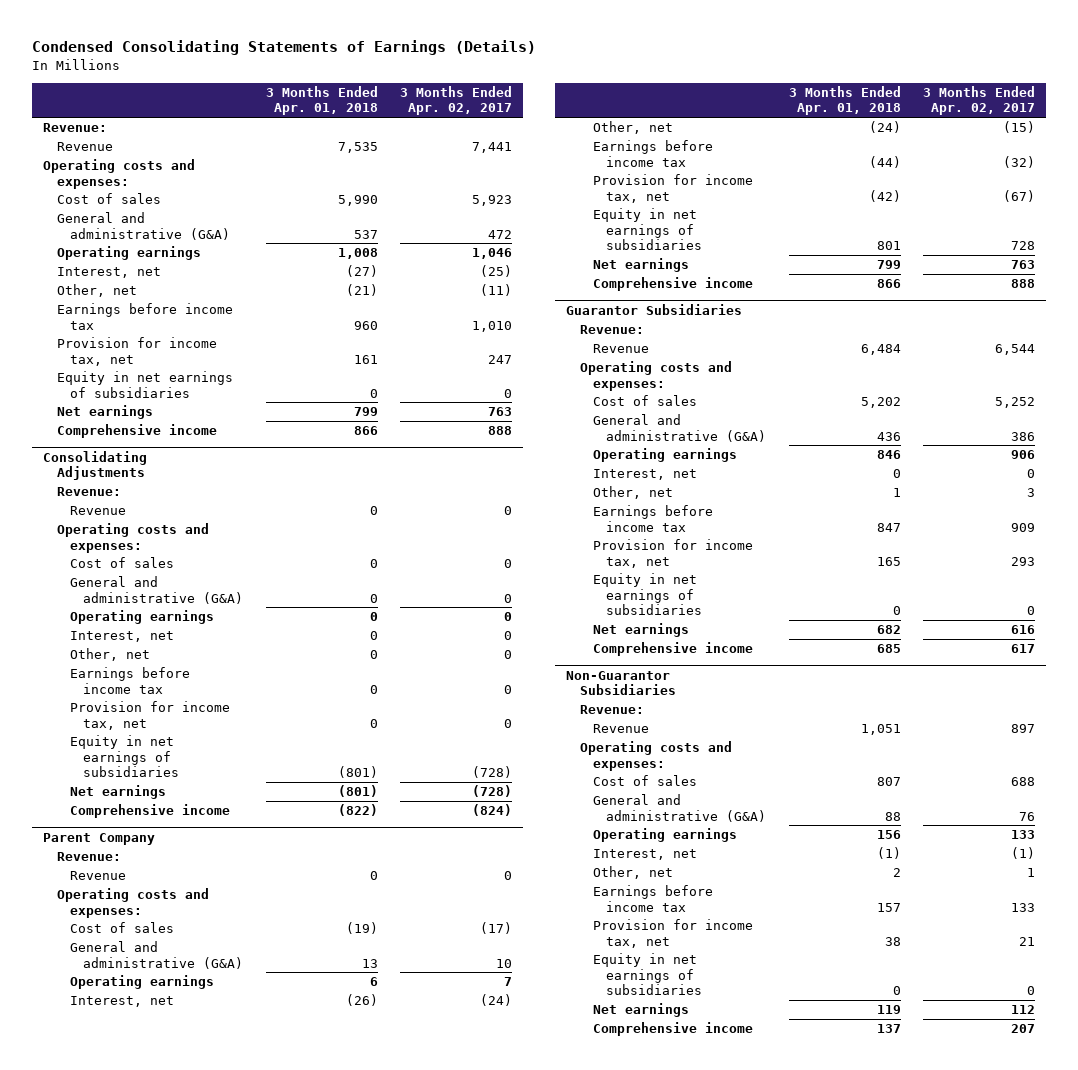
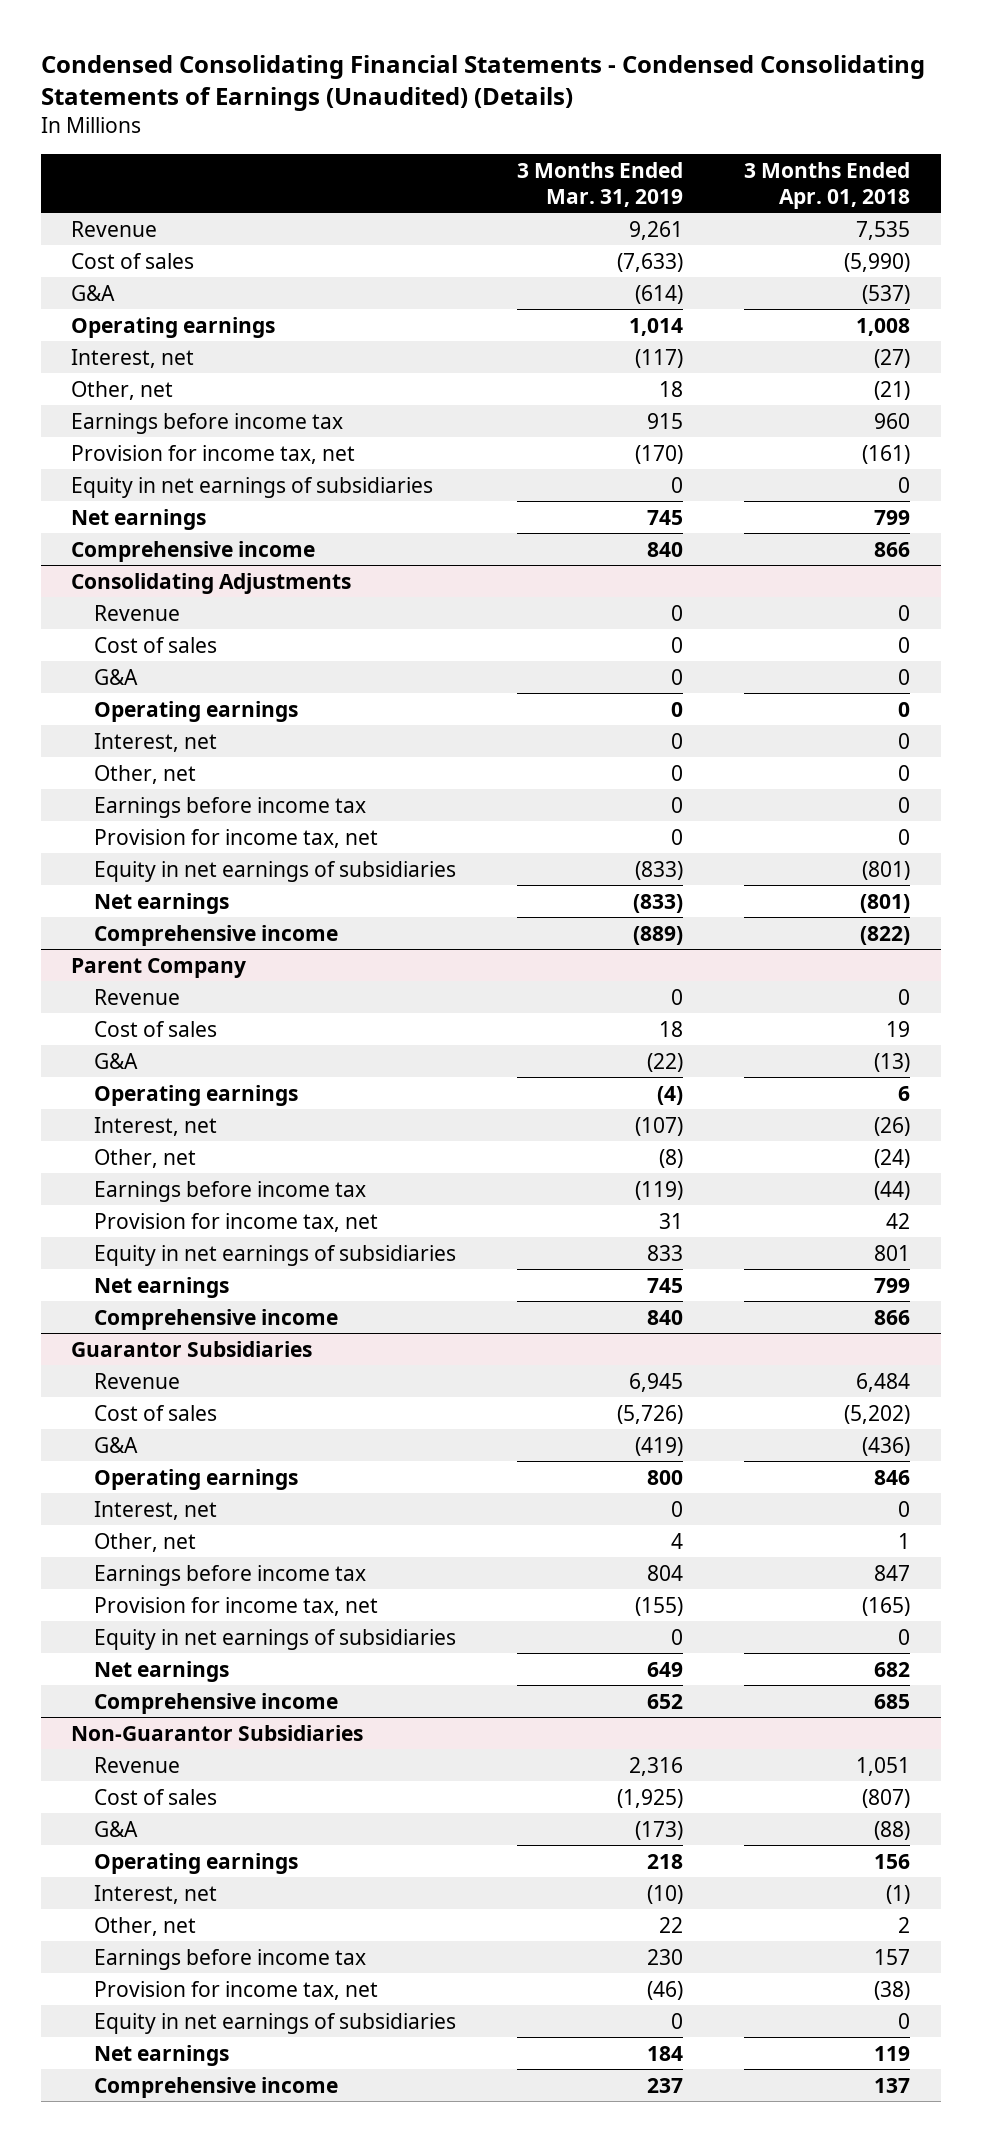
[32,40,537,56] Condensed Consolidating Statements of Earnings (Details) -> [40,54,925,112] Condensed Consolidating Financial Statements - Condensed Consolidating Statements of Earnings (Unaudited) (Details)
[399,86,512,116] 3 Months Ended Apr. 02, 2017 -> none
none -> [516,161,683,207] 3 Months Ended Mar. 31, 2019
[43,123,108,133] Revenue: -> none
[43,159,196,189] Operating costs and expenses: -> none
[337,195,378,207] 5,990 -> [844,252,911,272] (5,990)
[56,212,231,240] General and administrative (G&A) -> [71,284,116,301] G&A
[353,229,378,239] 537 -> [862,284,911,304] (537)
[353,354,378,364] 161 -> [862,444,911,464] (161)
[56,487,121,497] Revenue: -> none
[56,523,209,553] Operating costs and expenses: -> none
[70,576,244,604] General and administrative (G&A) -> [93,668,138,685] G&A
[56,852,121,862] Revenue: -> none
[56,888,209,918] Operating costs and expenses: -> none
[345,922,378,935] (19) -> [886,1020,911,1037] 19
[70,941,244,969] General and administrative (G&A) -> [93,1052,138,1069] G&A
[361,958,378,968] 13 -> [874,1052,911,1072] (13)
[868,189,901,202] (42) -> [886,1212,911,1229] 42
[579,325,644,335] Revenue: -> none
[579,361,732,391] Operating costs and expenses: -> none
[860,397,901,409] 5,202 -> [844,1404,911,1424] (5,202)
[593,414,767,442] General and administrative (G&A) -> [93,1436,138,1453] G&A
[876,431,901,441] 436 -> [862,1436,911,1456] (436)
[876,556,901,566] 165 -> [862,1596,911,1616] (165)
[579,705,644,715] Revenue: -> none
[579,741,732,771] Operating costs and expenses: -> none
[876,777,901,787] 807 -> [862,1788,911,1808] (807)
[593,794,767,822] General and administrative (G&A) -> [93,1820,138,1837] G&A
[884,811,901,821] 88 -> [874,1820,911,1840] (88)
[884,936,901,946] 38 -> [874,1980,911,2000] (38)

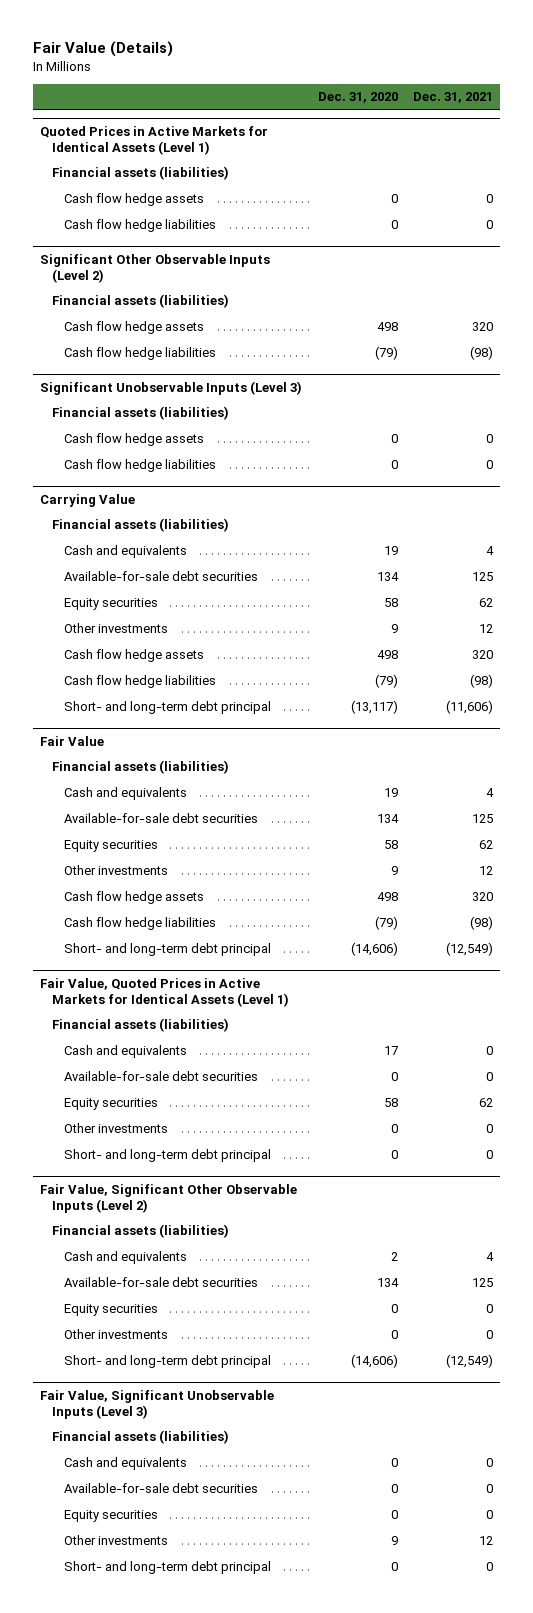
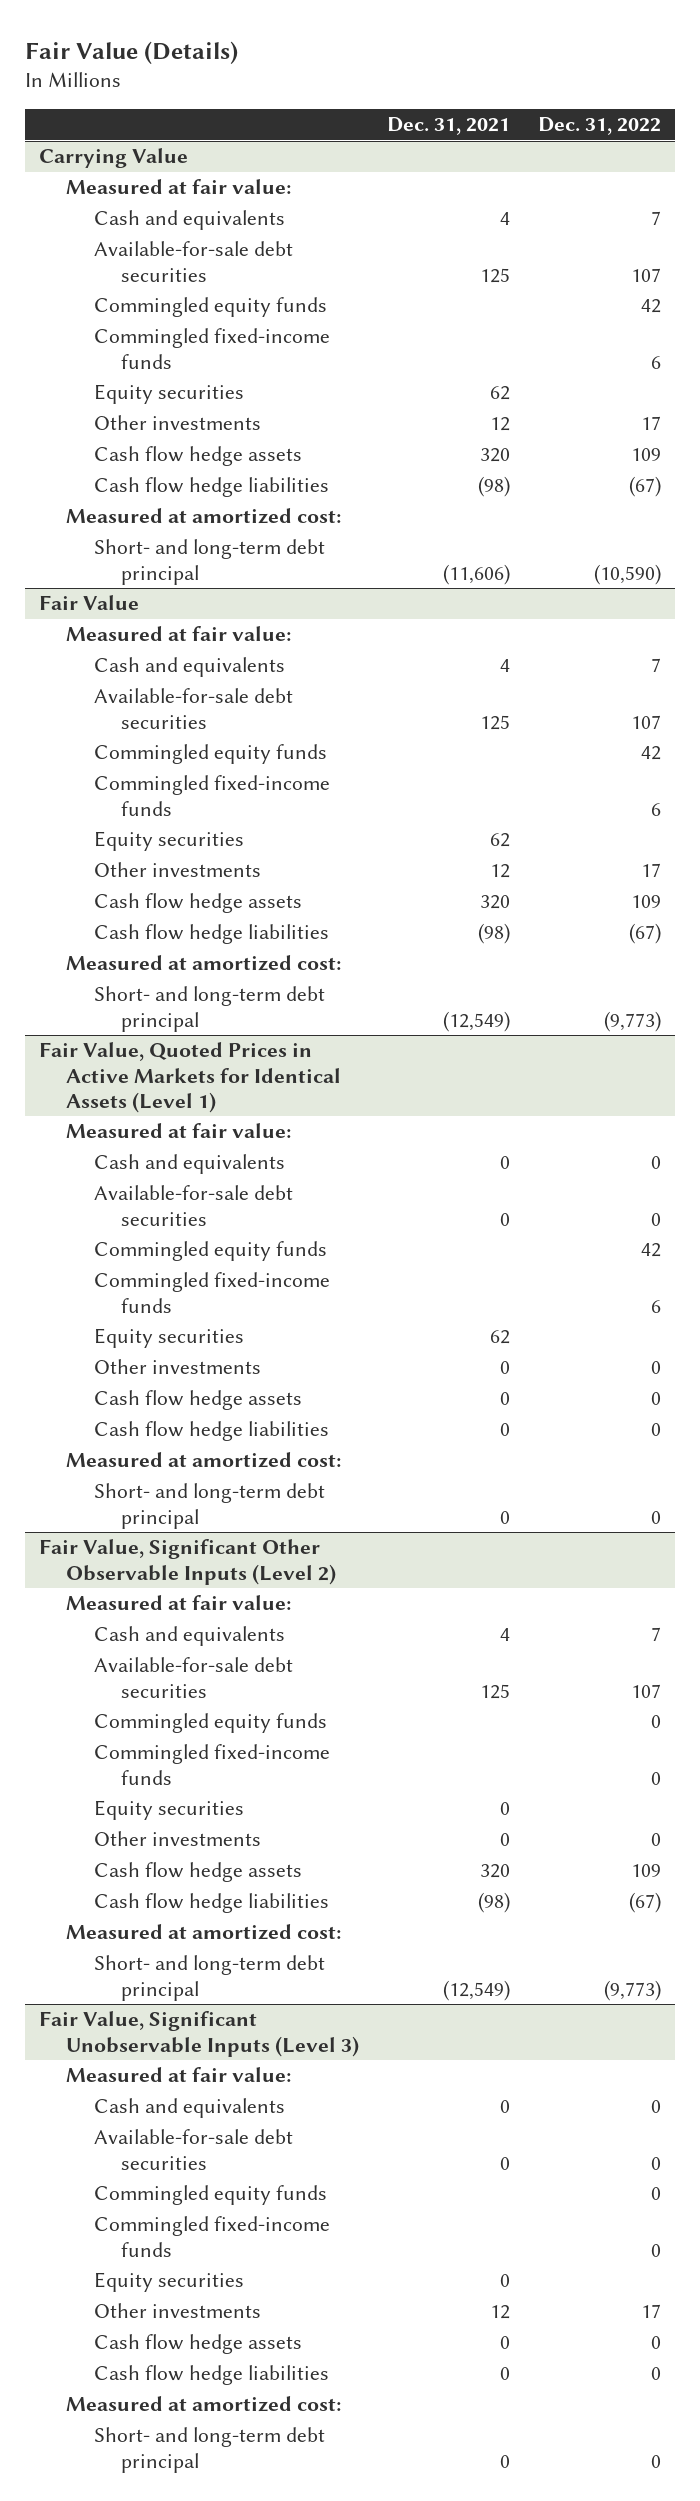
[317,92,398,104] Dec. 31, 2020 -> none
none -> [538,117,662,136] Dec. 31, 2022
[40,125,269,155] Quoted Prices in Active Markets for Identical Assets (Level 1) -> none
[52,166,230,181] Financial assets (liabilities) -> none
[64,193,205,207] Cash flow hedge assets -> none
[64,219,217,233] Cash flow hedge liabilities -> none
[40,253,271,283] Significant Other Observable Inputs (Level 2) -> none
[52,294,230,309] Financial assets (liabilities) -> none
[64,321,205,335] Cash flow hedge assets -> none
[64,347,217,361] Cash flow hedge liabilities -> none
[40,380,303,395] Significant Unobservable Inputs (Level 3) -> none
[52,406,230,421] Financial assets (liabilities) -> none
[64,433,205,447] Cash flow hedge assets -> none
[64,459,217,473] Cash flow hedge liabilities -> none
[52,518,230,533] Financial assets (liabilities) -> none
none -> [66,179,292,195] Measured at fair value:
none -> [93,297,327,318] Commingled equity funds
none -> [93,328,330,369] Commingled fixed-income funds
none -> [66,508,342,525] Measured at amortized cost:
[52,760,230,775] Financial assets (liabilities) -> none
none -> [66,626,292,642] Measured at fair value:
none -> [93,744,327,765] Commingled equity funds
none -> [93,775,330,816] Commingled fixed-income funds
none -> [66,955,342,972] Measured at amortized cost:
[52,1018,230,1033] Financial assets (liabilities) -> none
none -> [66,1123,292,1139] Measured at fair value:
none -> [93,1241,327,1262] Commingled equity funds
none -> [93,1272,330,1313] Commingled fixed-income funds
none -> [93,1390,302,1411] Cash flow hedge assets
none -> [93,1421,329,1442] Cash flow hedge liabilities
none -> [66,1452,342,1469] Measured at amortized cost:
[52,1224,230,1239] Financial assets (liabilities) -> none
none -> [66,1595,292,1611] Measured at fair value:
none -> [93,1713,327,1734] Commingled equity funds
none -> [93,1744,330,1785] Commingled fixed-income funds
none -> [93,1862,302,1883] Cash flow hedge assets
none -> [93,1893,329,1914] Cash flow hedge liabilities
none -> [66,1924,342,1941] Measured at amortized cost:
[52,1430,230,1445] Financial assets (liabilities) -> none
none -> [66,2067,292,2083] Measured at fair value:
none -> [93,2185,327,2206] Commingled equity funds
none -> [93,2216,330,2257] Commingled fixed-income funds
none -> [93,2334,302,2355] Cash flow hedge assets
none -> [93,2365,329,2386] Cash flow hedge liabilities
none -> [66,2396,342,2413] Measured at amortized cost:

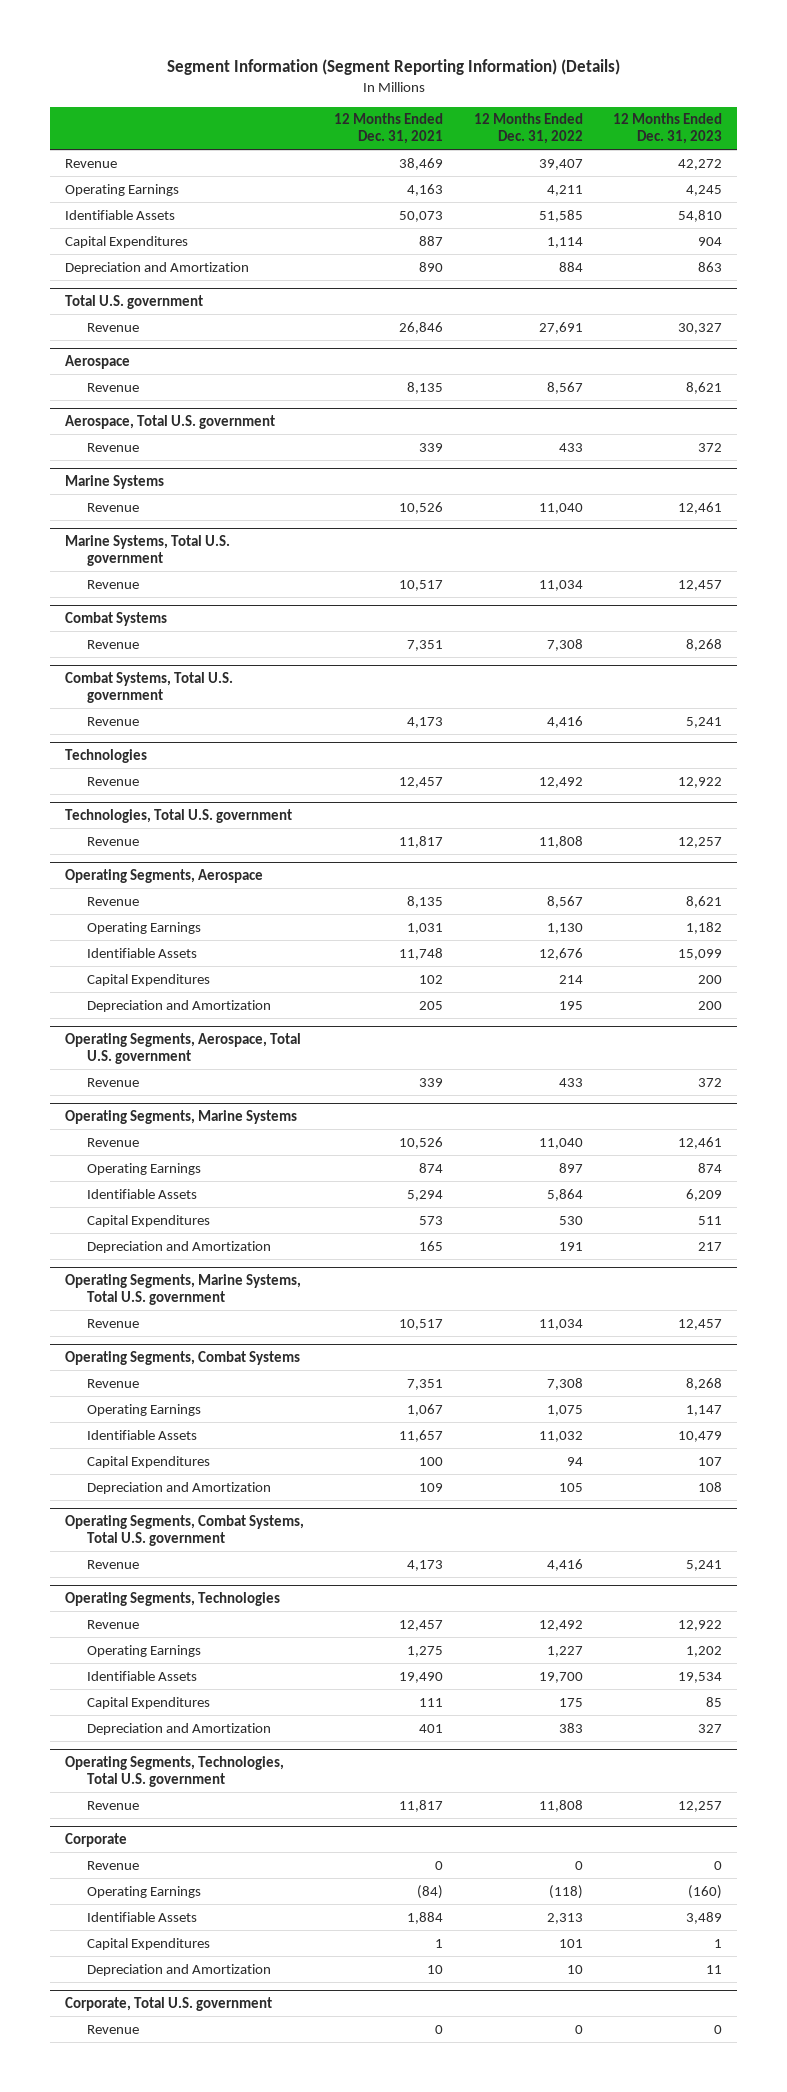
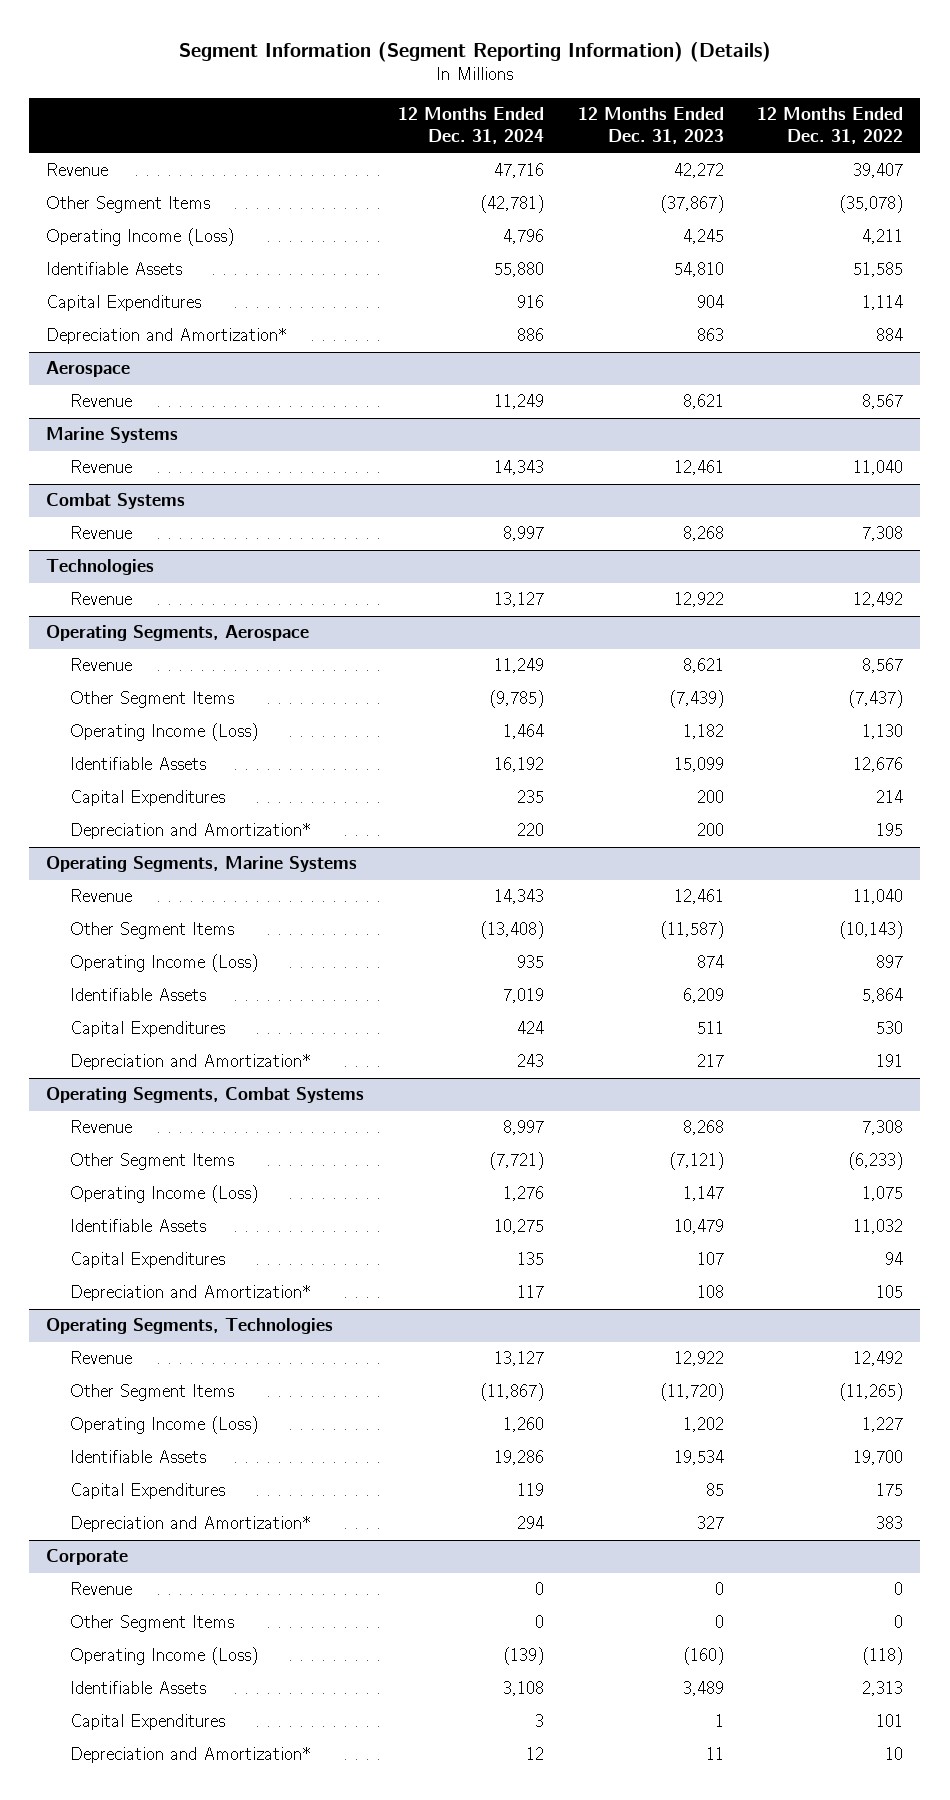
[334,113,444,145] 12 Months Ended Dec. 31, 2021 -> none
none -> [397,107,544,145] 12 Months Ended Dec. 31, 2024
none -> [46,196,211,214] Other Segment Items
[64,183,179,196] Operating Earnings -> [46,228,235,247] Operating Income (Loss)
[64,295,203,310] Total U.S. government -> none
[86,322,139,332] Revenue -> none
[64,261,249,274] Depreciation and Amortization -> [46,328,288,345] Depreciation and Amortization*
[64,415,275,430] Aerospace, Total U.S. government -> none
[86,442,139,452] Revenue -> none
[64,535,230,567] Marine Systems, Total U.S. government -> none
[86,579,139,589] Revenue -> none
[64,672,233,704] Combat Systems, Total U.S. government -> none
[86,716,139,726] Revenue -> none
[64,809,292,824] Technologies, Total U.S. government -> none
[86,836,139,846] Revenue -> none
none -> [69,691,234,709] Other Segment Items
[86,921,201,934] Operating Earnings -> [69,723,258,742] Operating Income (Loss)
[64,1033,301,1065] Operating Segments, Aerospace, Total U.S. government -> none
[86,1077,139,1087] Revenue -> none
[86,999,271,1012] Depreciation and Amortization -> [69,823,311,840] Depreciation and Amortization*
none -> [69,922,234,940] Other Segment Items
[86,1162,201,1175] Operating Earnings -> [69,954,258,973] Operating Income (Loss)
[64,1274,301,1306] Operating Segments, Marine Systems, Total U.S. government -> none
[86,1318,139,1328] Revenue -> none
[86,1240,271,1253] Depreciation and Amortization -> [69,1054,311,1071] Depreciation and Amortization*
none -> [69,1153,234,1171] Other Segment Items
[86,1403,201,1416] Operating Earnings -> [69,1185,258,1204] Operating Income (Loss)
[64,1515,304,1547] Operating Segments, Combat Systems, Total U.S. government -> none
[86,1559,139,1569] Revenue -> none
[86,1481,271,1494] Depreciation and Amortization -> [69,1285,311,1302] Depreciation and Amortization*
none -> [69,1384,234,1402] Other Segment Items
[86,1644,201,1657] Operating Earnings -> [69,1416,258,1435] Operating Income (Loss)
[64,1756,284,1788] Operating Segments, Technologies, Total U.S. government -> none
[86,1800,139,1810] Revenue -> none
[86,1722,271,1735] Depreciation and Amortization -> [69,1516,311,1533] Depreciation and Amortization*
none -> [69,1615,234,1633] Other Segment Items
[86,1885,201,1898] Operating Earnings -> [69,1647,258,1666] Operating Income (Loss)
[64,1997,272,2012] Corporate, Total U.S. government -> none
[86,2024,139,2034] Revenue -> none
[86,1963,271,1976] Depreciation and Amortization -> [69,1747,311,1764] Depreciation and Amortization*

